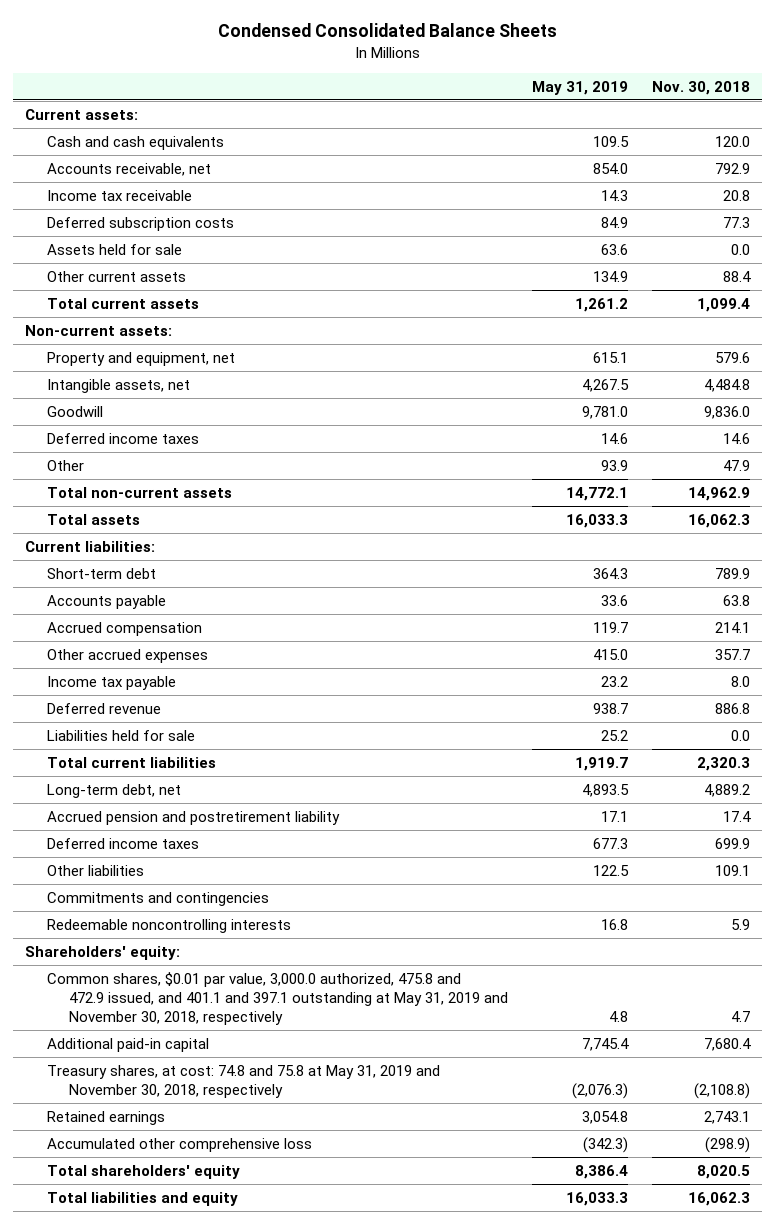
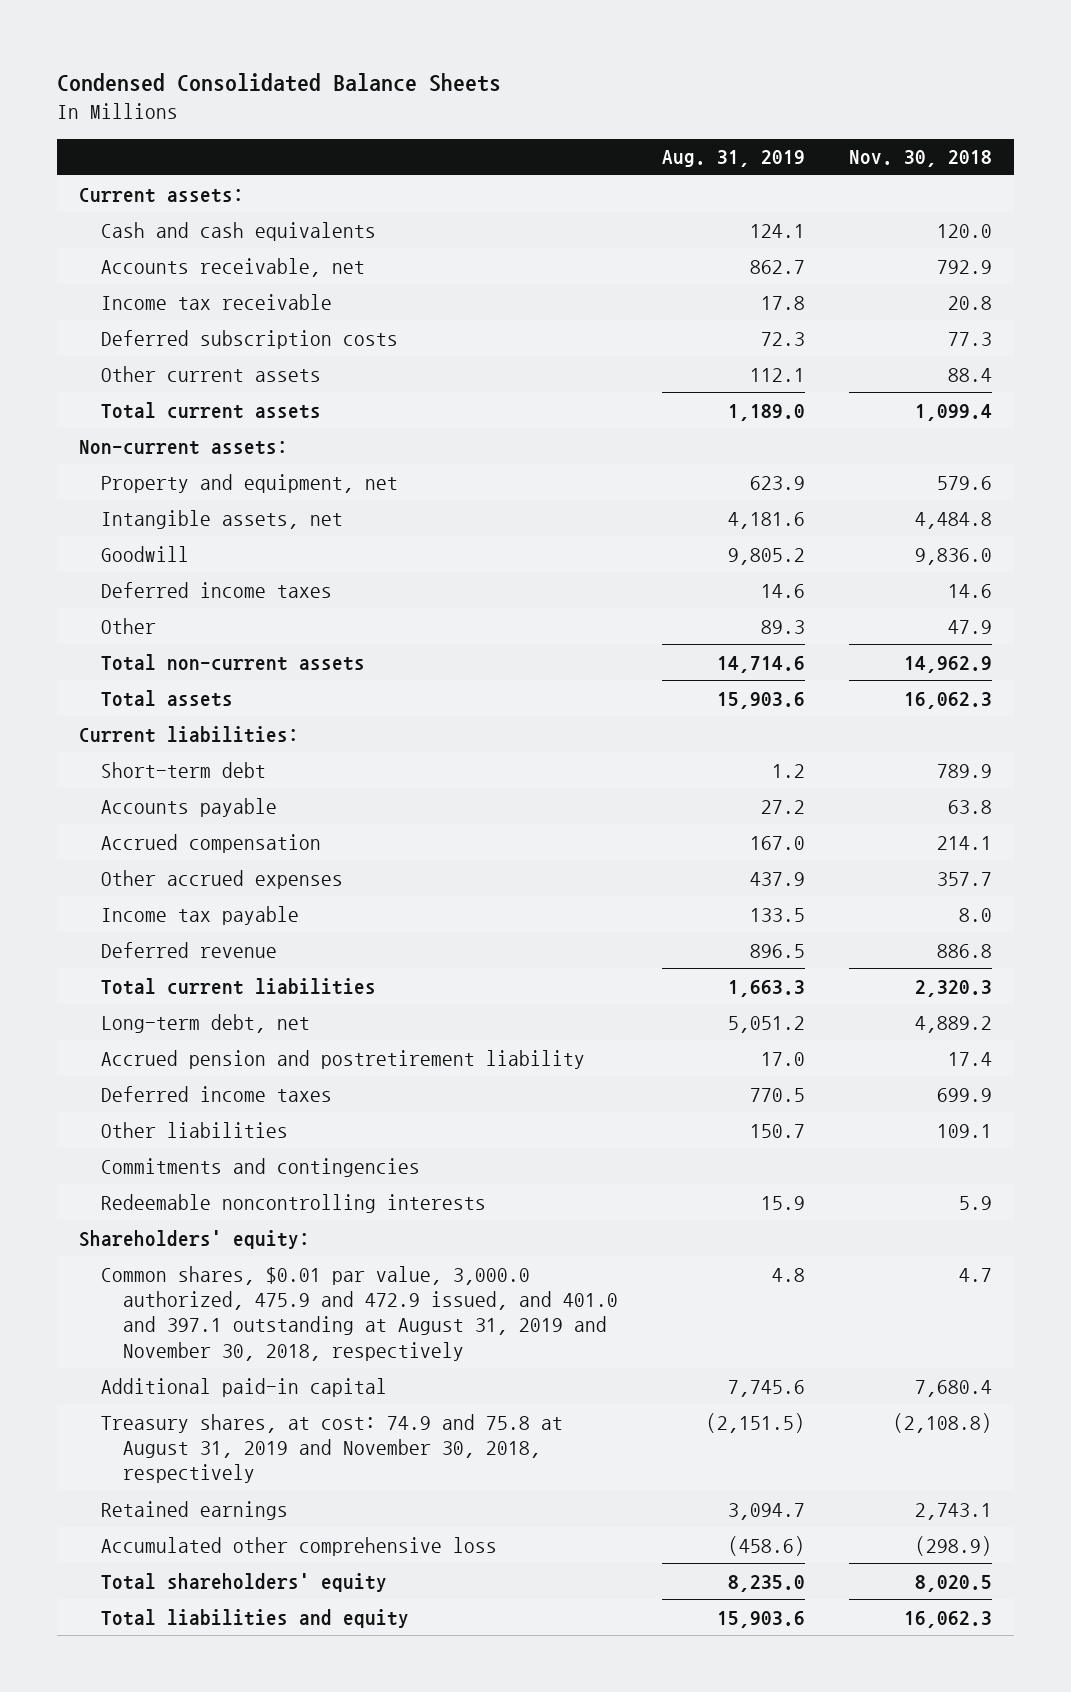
[531,80,628,95] May 31, 2019 -> none
none -> [662,150,806,168] Aug. 31, 2019
[46,243,182,255] Assets held for sale -> none
[46,729,195,741] Liabilities held for sale -> none
[46,971,508,1025] Common shares, $0.01 par value, 3,000.0 authorized, 475.8 and 472.9 issued, and 401.1 and 397.1 outstanding at May 31, 2019 and November 30, 2018, respectively -> [101,1265,619,1361] Common shares, $0.01 par value, 3,000.0 authorized, 475.9 and 472.9 issued, and 401.0 and 397.1 outstanding at August 31, 2019 and November 30, 2018, respectively
[46,1064,440,1098] Treasury shares, at cost: 74.8 and 75.8 at May 31, 2019 and November 30, 2018, respectively -> [101,1413,564,1484] Treasury shares, at cost: 74.9 and 75.8 at August 31, 2019 and November 30, 2018, respectively

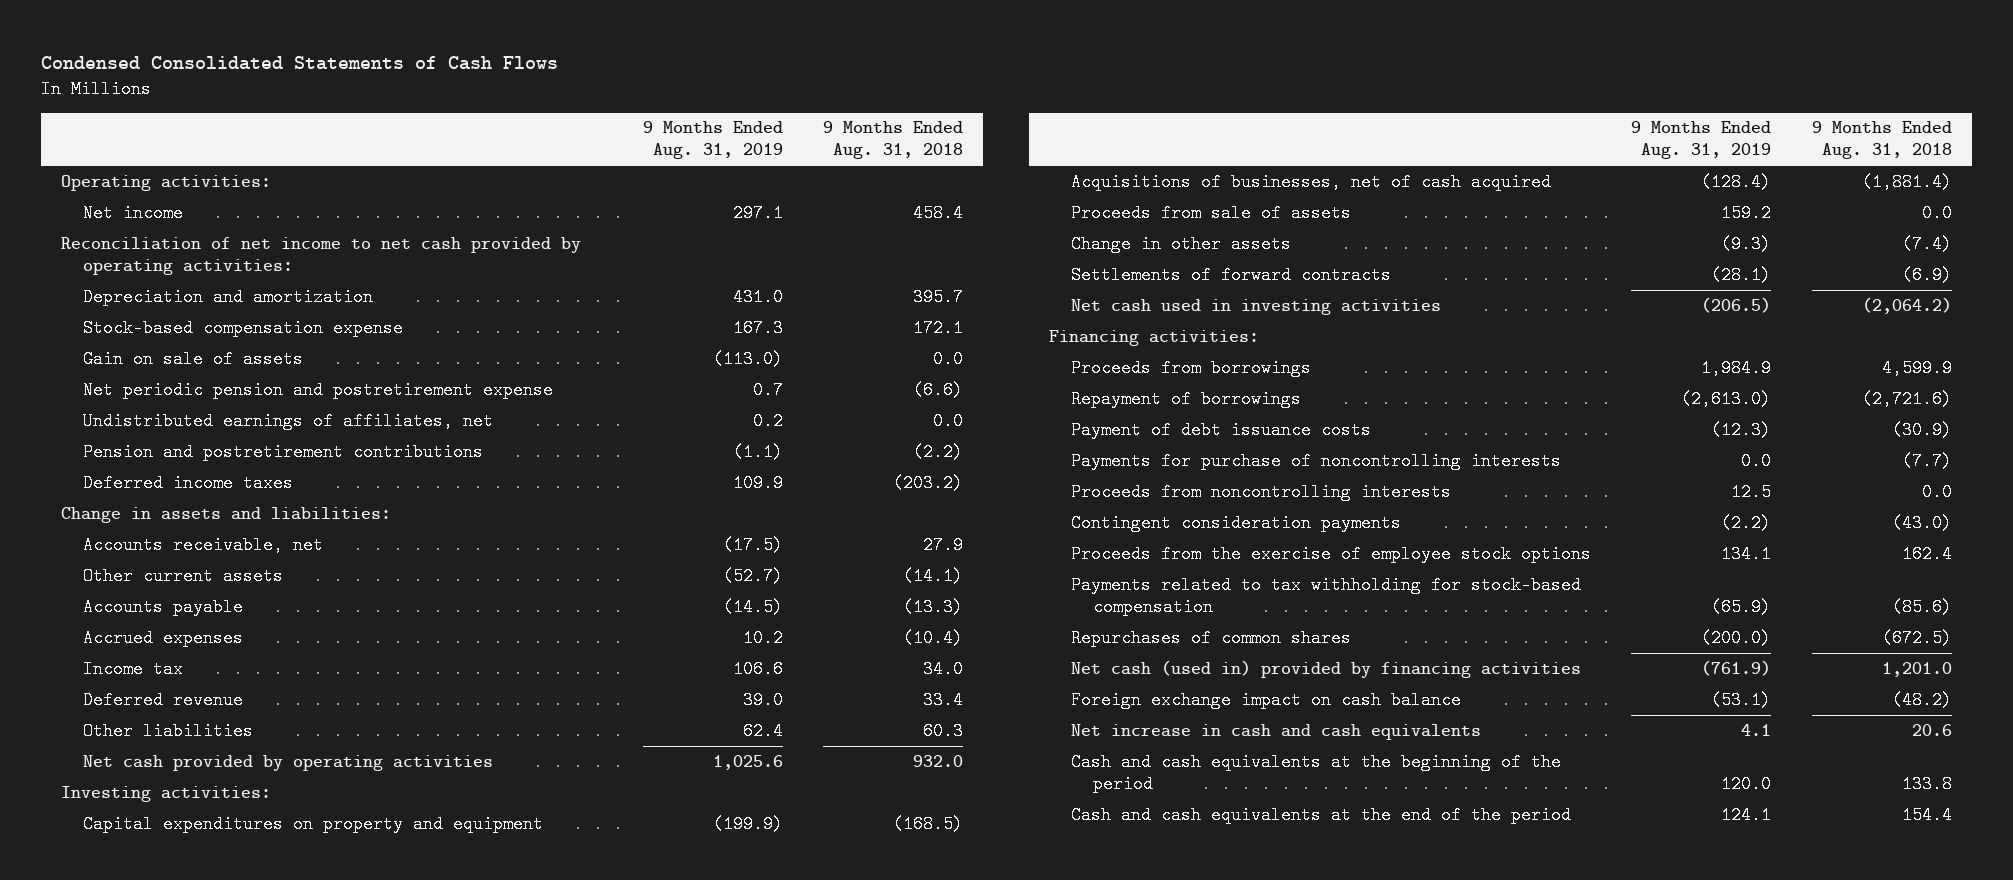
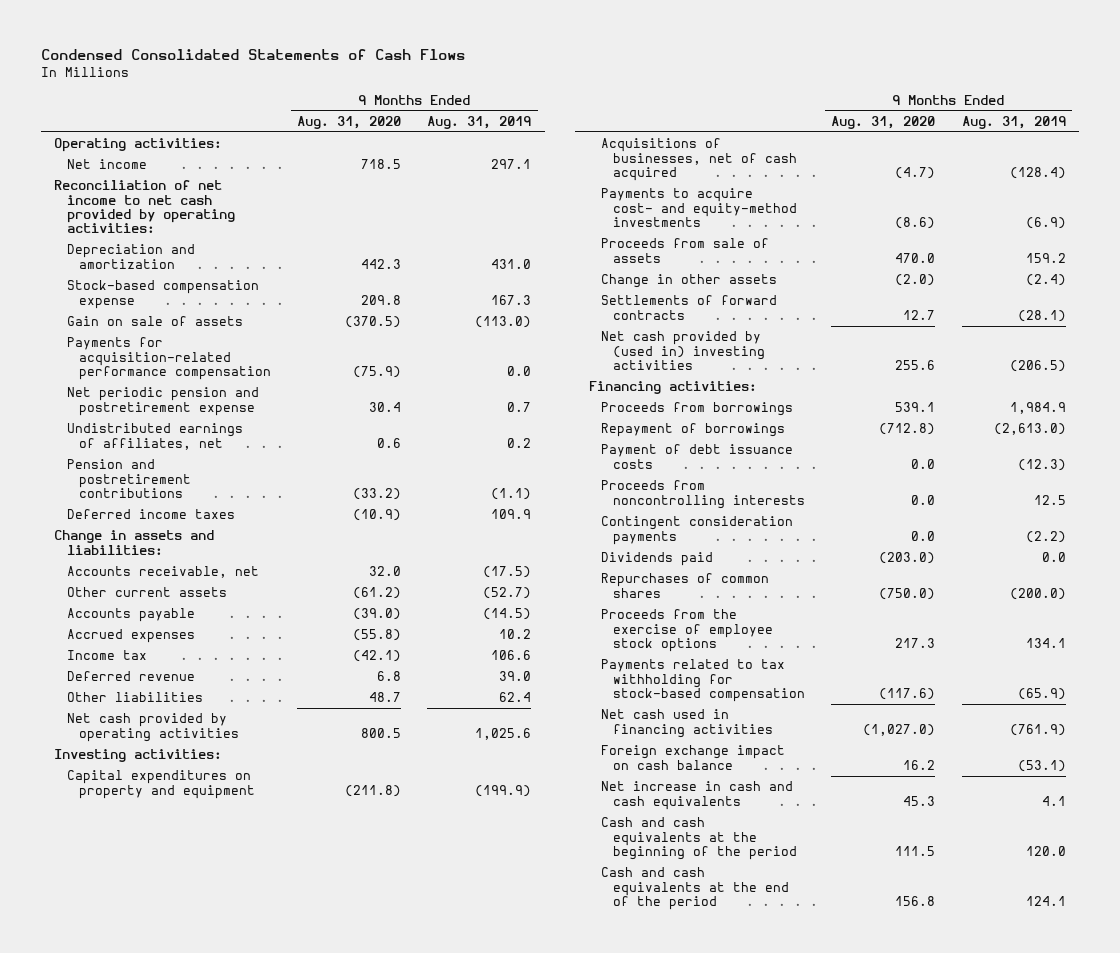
[823,121,964,160] 9 Months Ended Aug. 31, 2018 -> none
none -> [297,115,402,129] Aug. 31, 2020
none -> [66,337,271,380] Payments for acquisition-related performance compensation
none -> [600,188,798,227] Payments to acquire cost- and equity-method investments
[1721,234,1772,253] (9.3) -> [1025,274,1066,287] (2.4)
[1071,298,1442,315] Net cash used in investing activities -> [600,331,766,370] Net cash provided by (used in) investing activities
[1071,451,1562,470] Payments for purchase of noncontrolling interests -> none
none -> [600,552,713,567] Dividends paid
[1071,628,1352,647] Repurchases of common shares -> [600,573,769,598] Repurchases of common shares
[1071,659,1582,678] Net cash (used in) provided by financing activities -> [600,709,774,738] Net cash used in financing activities

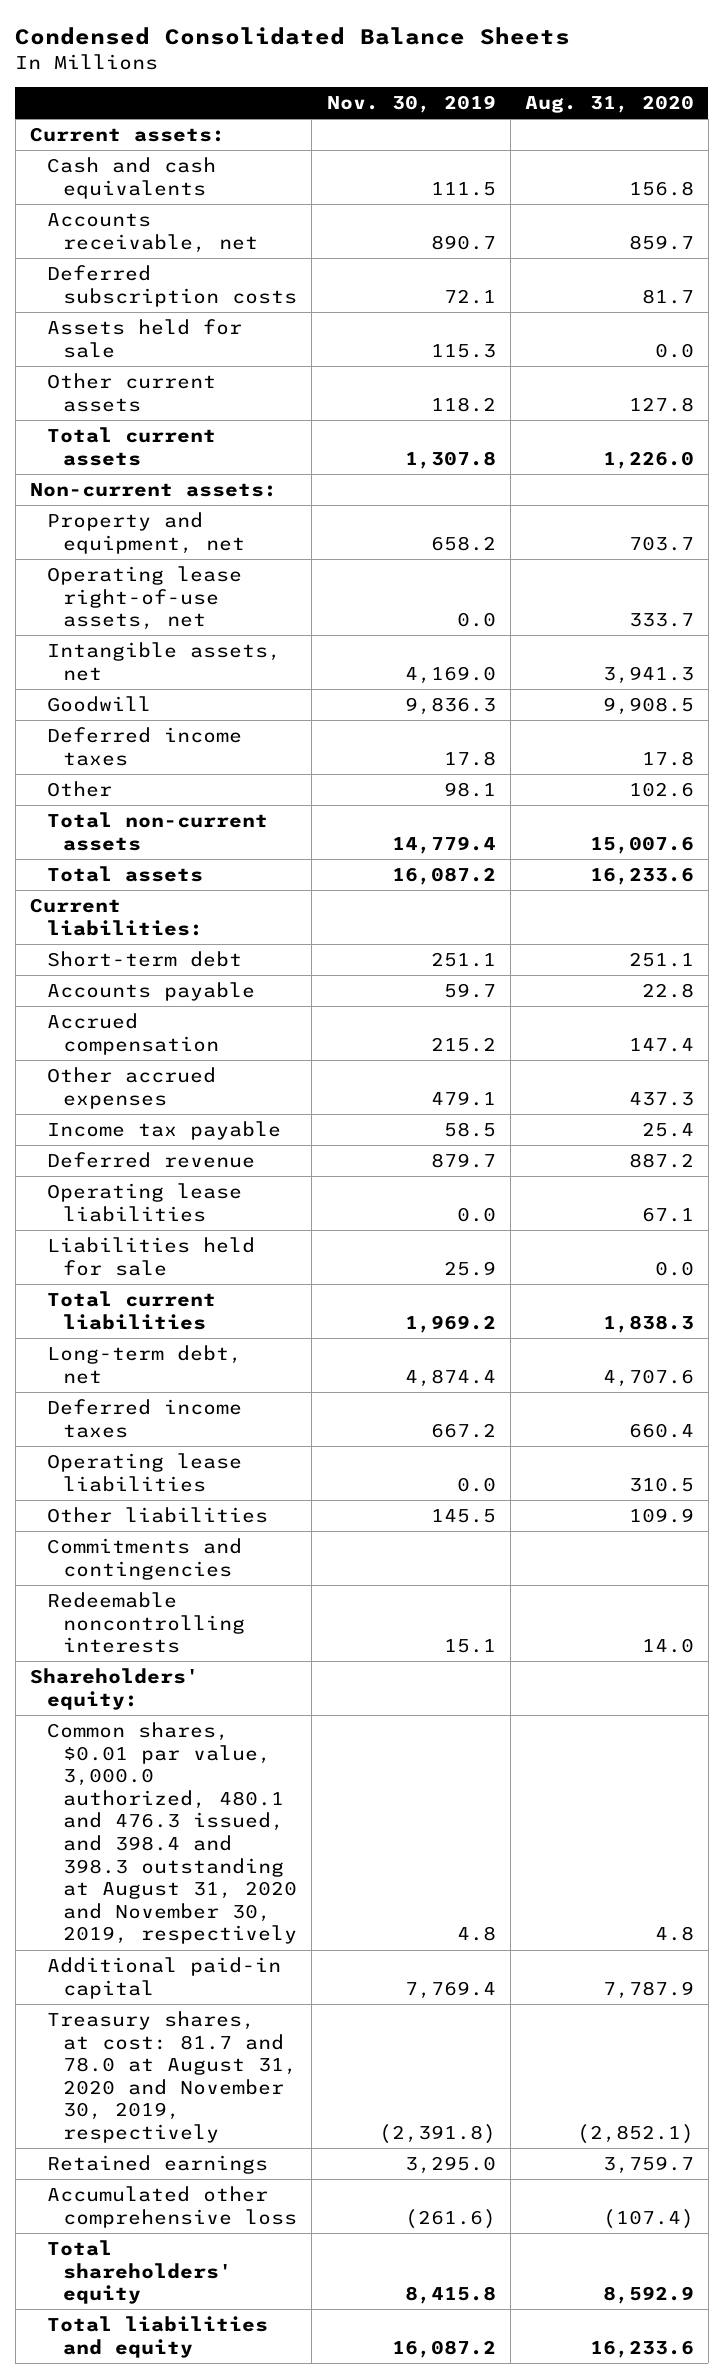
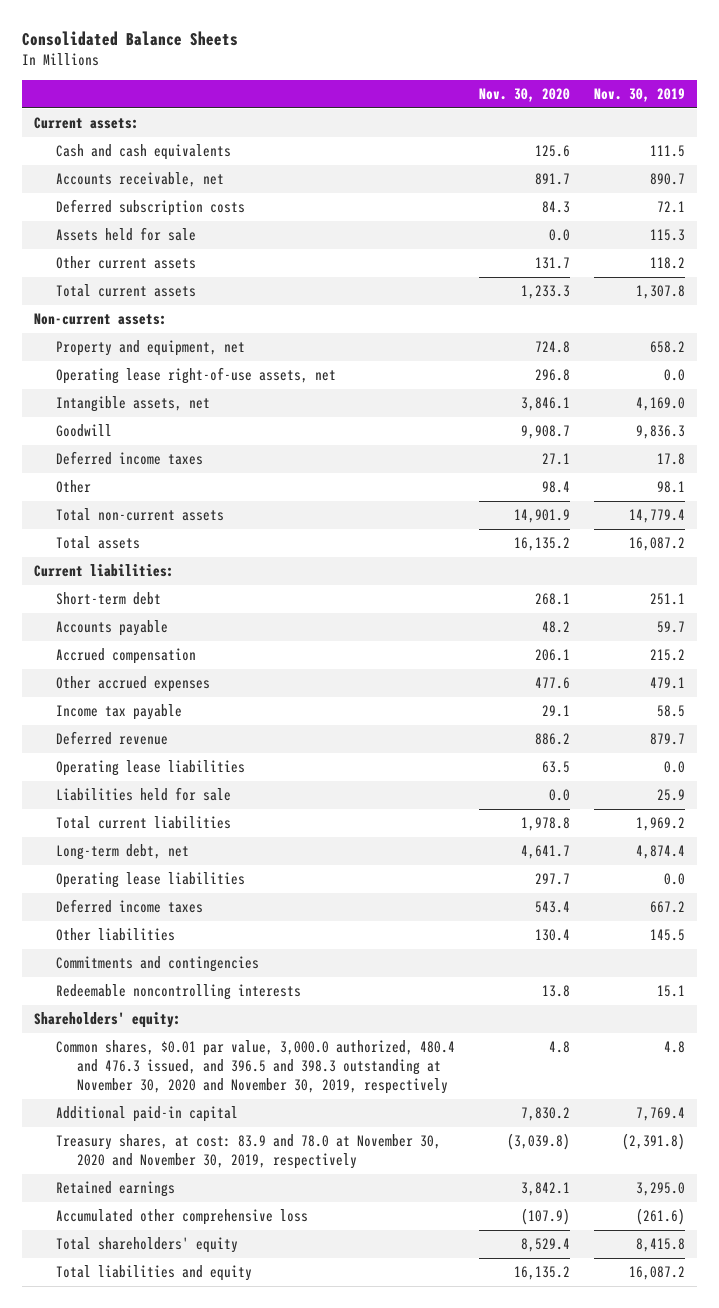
[15,26,571,45] Condensed Consolidated Balance Sheets -> [22,31,239,47] Consolidated Balance Sheets
[524,95,694,114] Aug. 31, 2020 -> none
none -> [478,88,570,103] Nov. 30, 2020
[46,1399,242,1438] Deferred income taxes -> [55,898,203,913] Deferred income taxes
[46,1722,298,1945] Common shares, $0.01 par value, 3,000.0 authorized, 480.1 and 476.3 issued, and 398.4 and 398.3 outstanding at August 31, 2020 and November 30, 2019, respectively -> [55,1039,455,1095] Common shares, $0.01 par value, 3,000.0 authorized, 480.4 and 476.3 issued, and 396.5 and 398.3 outstanding at November 30, 2020 and November 30, 2019, respectively
[46,2011,298,2144] Treasury shares, at cost: 81.7 and 78.0 at August 31, 2020 and November 30, 2019, respectively -> [55,1133,441,1170] Treasury shares, at cost: 83.9 and 78.0 at November 30, 2020 and November 30, 2019, respectively

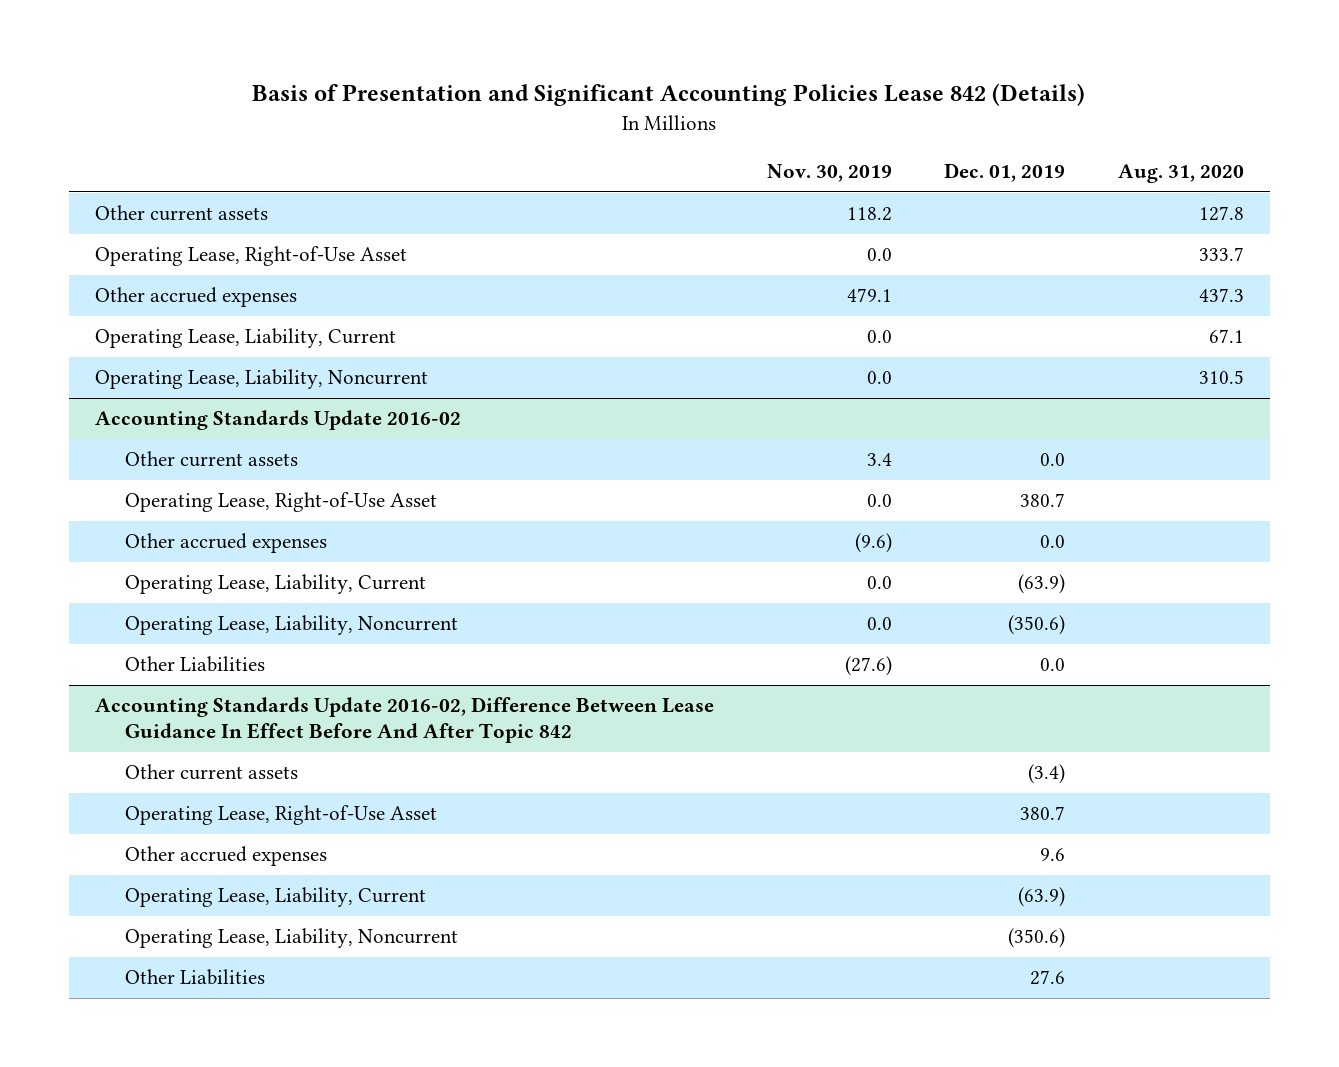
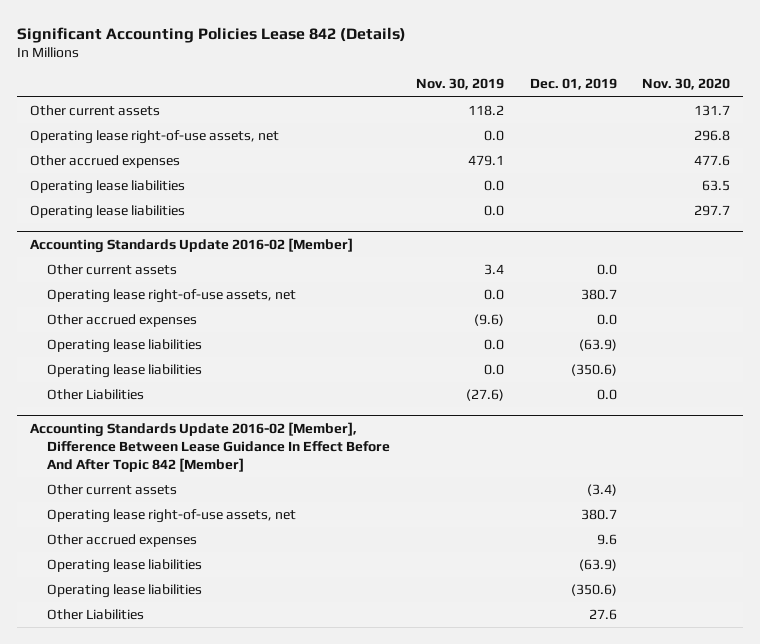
[252,83,1086,107] Basis of Presentation and Significant Accounting Policies Lease 842 (Details) -> [16,26,406,43] Significant Accounting Policies Lease 842 (Details)
[1117,163,1244,183] Aug. 31, 2020 -> none
none -> [642,78,731,91] Nov. 30, 2020
[95,246,408,267] Operating Lease, Right-of-Use Asset -> [29,130,279,145] Operating lease right-of-use assets, net
[95,328,397,349] Operating Lease, Liability, Current -> [29,180,185,195] Operating lease liabilities
[95,369,429,390] Operating Lease, Liability, Noncurrent -> [29,205,185,220] Operating lease liabilities
[95,410,462,431] Accounting Standards Update 2016-02 -> [29,238,353,254] Accounting Standards Update 2016-02 [Member]
[124,492,437,513] Operating Lease, Right-of-Use Asset -> [46,289,296,304] Operating lease right-of-use assets, net
[124,574,426,595] Operating Lease, Liability, Current -> [46,339,202,354] Operating lease liabilities
[124,615,458,636] Operating Lease, Liability, Noncurrent -> [46,364,202,379] Operating lease liabilities
[95,697,715,744] Accounting Standards Update 2016-02, Difference Between Lease Guidance In Effect Before And After Topic 842 -> [29,422,390,472] Accounting Standards Update 2016-02 [Member], Difference Between Lease Guidance In Effect Before And After Topic 842 [Member]
[124,805,437,826] Operating Lease, Right-of-Use Asset -> [46,509,296,524] Operating lease right-of-use assets, net
[124,887,426,908] Operating Lease, Liability, Current -> [46,559,202,574] Operating lease liabilities
[124,928,458,949] Operating Lease, Liability, Noncurrent -> [46,584,202,599] Operating lease liabilities

